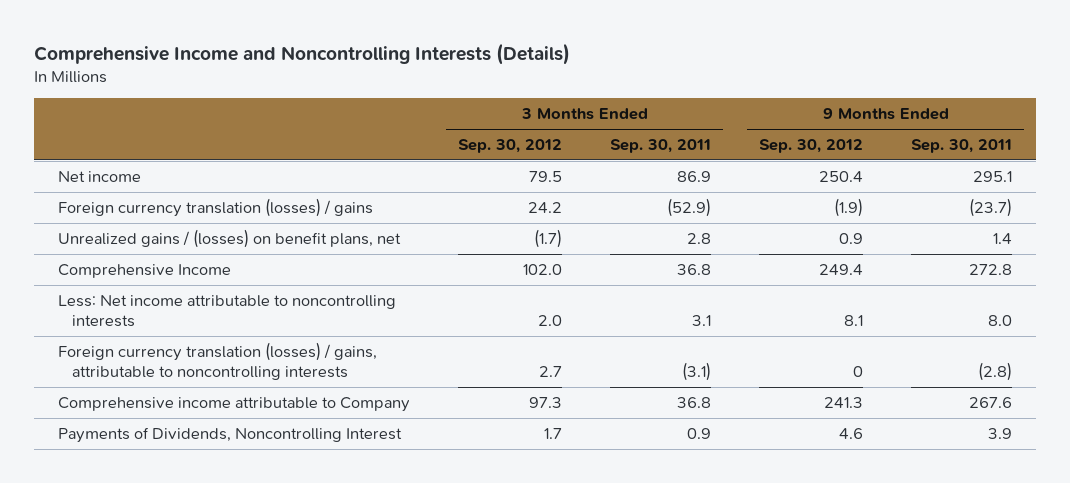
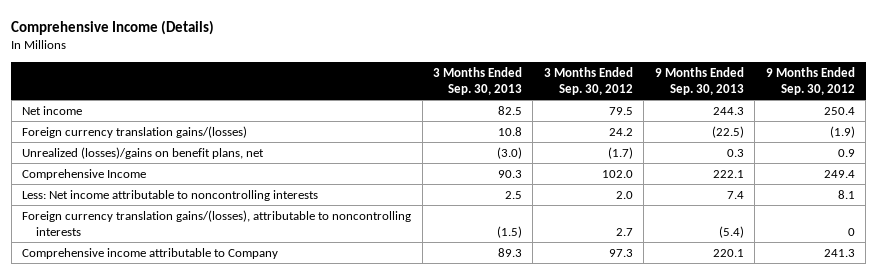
[34,42,571,65] Comprehensive Income and Noncontrolling Interests (Details) -> [11,19,215,35] Comprehensive Income (Details)
[610,138,712,153] Sep. 30, 2011 -> none
[911,138,1013,153] Sep. 30, 2011 -> none
none -> [433,67,523,96] 3 Months Ended Sep. 30, 2013
none -> [654,67,744,96] 9 Months Ended Sep. 30, 2013
[58,197,374,217] Foreign currency translation (losses) / gains -> [22,125,248,138] Foreign currency translation gains/(losses)
[58,228,402,248] Unrealized gains / (losses) on benefit plans, net -> [22,146,265,159] Unrealized (losses)/gains on benefit plans, net
[58,341,378,381] Foreign currency translation (losses) / gains, attributable to noncontrolling interests -> [22,209,412,236] Foreign currency translation gains/(losses), attributable to noncontrolling interests
[58,426,403,443] Payments of Dividends, Noncontrolling Interest -> none

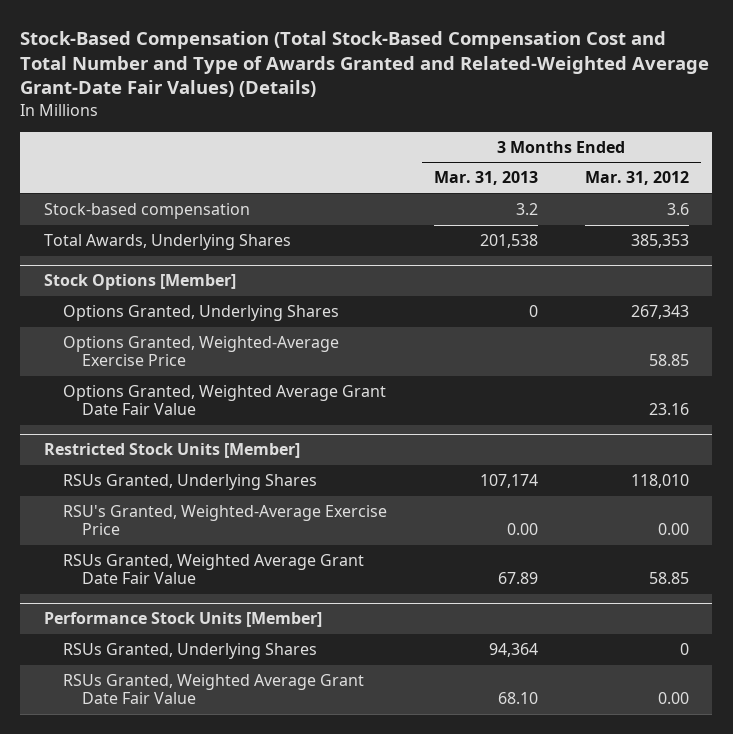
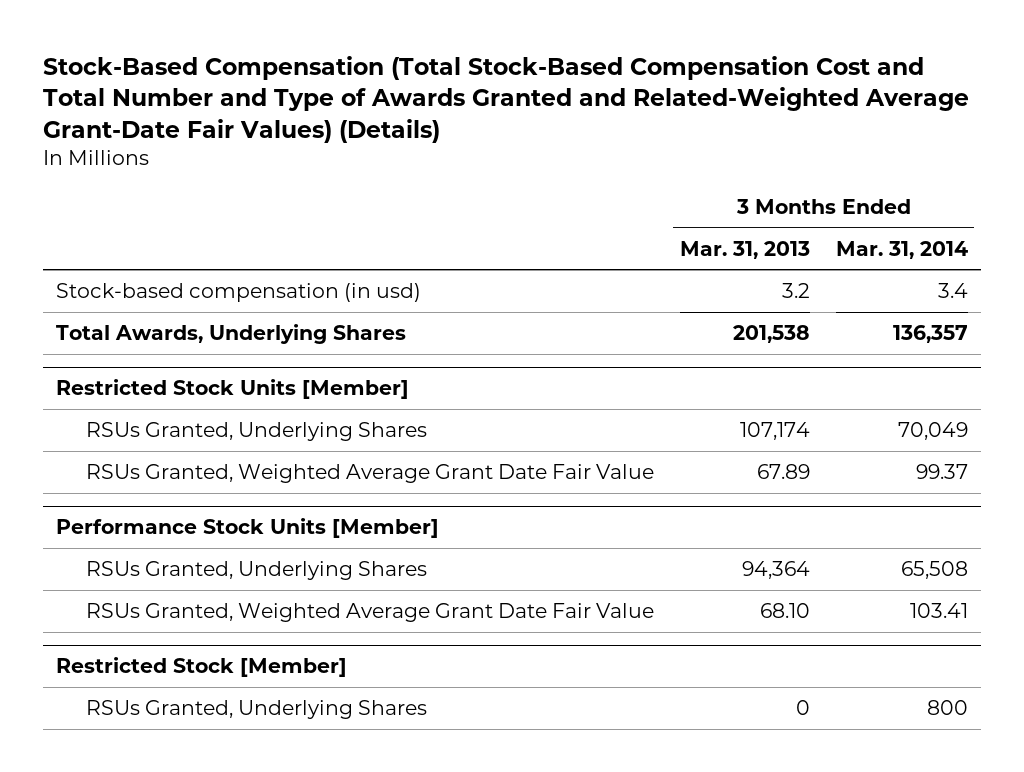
[584,171,689,186] Mar. 31, 2012 -> none
none -> [835,240,968,259] Mar. 31, 2014
[43,203,250,220] Stock-based compensation -> [56,283,422,303] Stock-based compensation (in usd)
[43,274,236,291] Stock Options [Member] -> none
[62,305,339,322] Options Granted, Underlying Shares -> none
[62,336,339,367] Options Granted, Weighted-Average Exercise Price -> none
[62,385,386,416] Options Granted, Weighted Average Grant Date Fair Value -> none
[62,505,387,536] RSU's Granted, Weighted-Average Exercise Price -> none
none -> [56,657,348,678] Restricted Stock [Member]
none -> [85,700,427,720] RSUs Granted, Underlying Shares

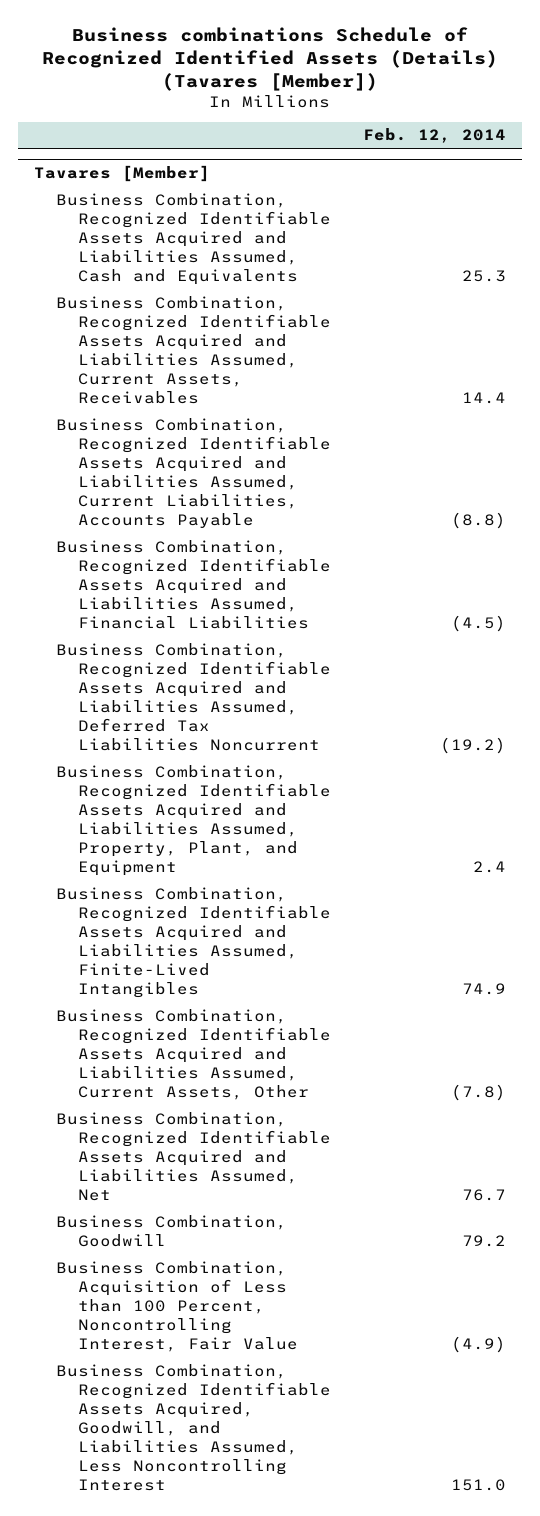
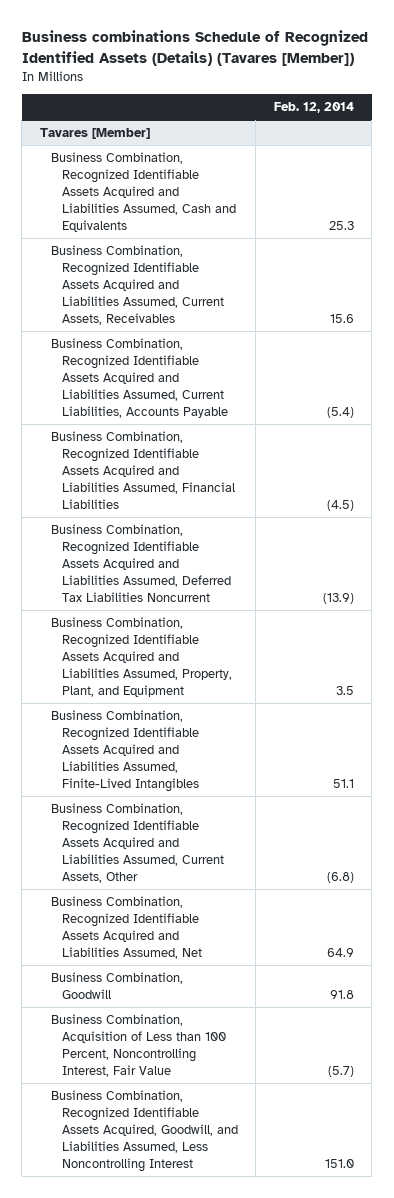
[461,391,506,404] 14.4 -> [329,313,354,323] 15.6
[450,511,506,529] (8.8) -> [326,406,354,418] (5.4)
[439,736,506,754] (19.2) -> [322,592,354,604] (13.9)
[472,860,506,873] 2.4 -> [335,685,354,695] 3.5
[461,982,506,995] 74.9 -> [332,778,354,788] 51.1
[450,1083,506,1101] (7.8) -> [326,871,354,883] (6.8)
[461,1188,506,1201] 76.7 -> [326,947,354,957] 64.9
[461,1234,506,1247] 79.2 -> [329,990,354,1000] 91.8
[450,1335,506,1353] (4.9) -> [327,1065,354,1077] (5.7)

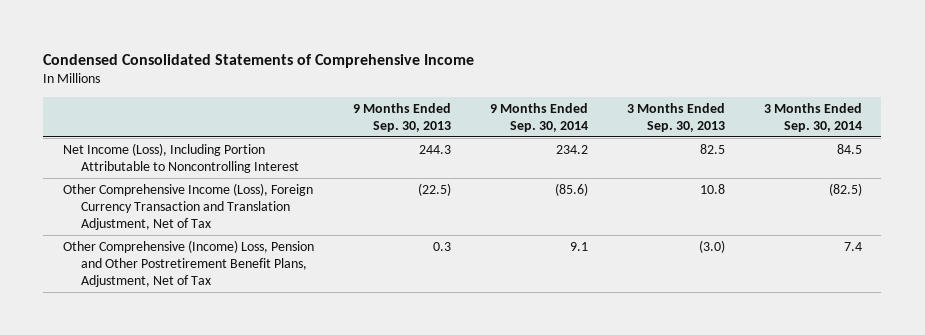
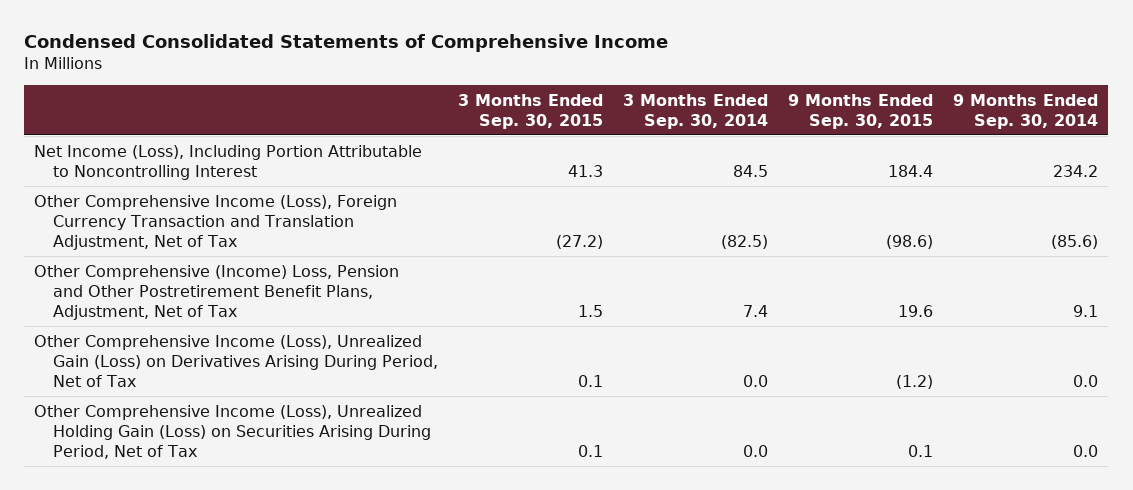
[352,102,451,132] 9 Months Ended Sep. 30, 2013 -> none
[626,102,725,132] 3 Months Ended Sep. 30, 2013 -> none
none -> [458,93,604,129] 3 Months Ended Sep. 30, 2015
none -> [788,93,934,129] 9 Months Ended Sep. 30, 2015
none -> [34,334,438,387] Other Comprehensive Income (Loss), Unrealized Gain (Loss) on Derivatives Arising During Period, Net of Tax
none -> [34,404,431,459] Other Comprehensive Income (Loss), Unrealized Holding Gain (Loss) on Securities Arising During Period, Net of Tax

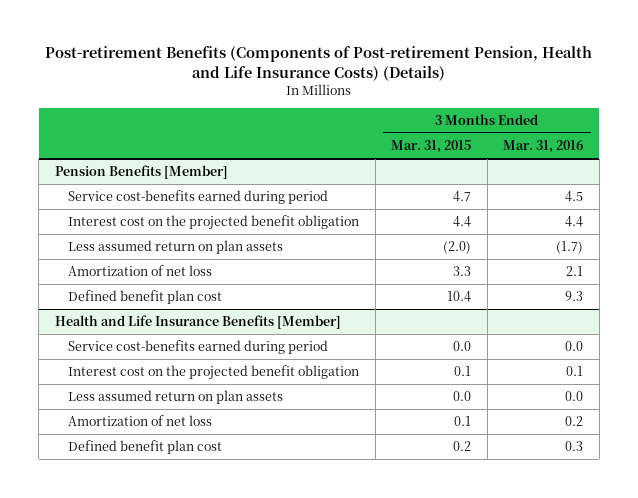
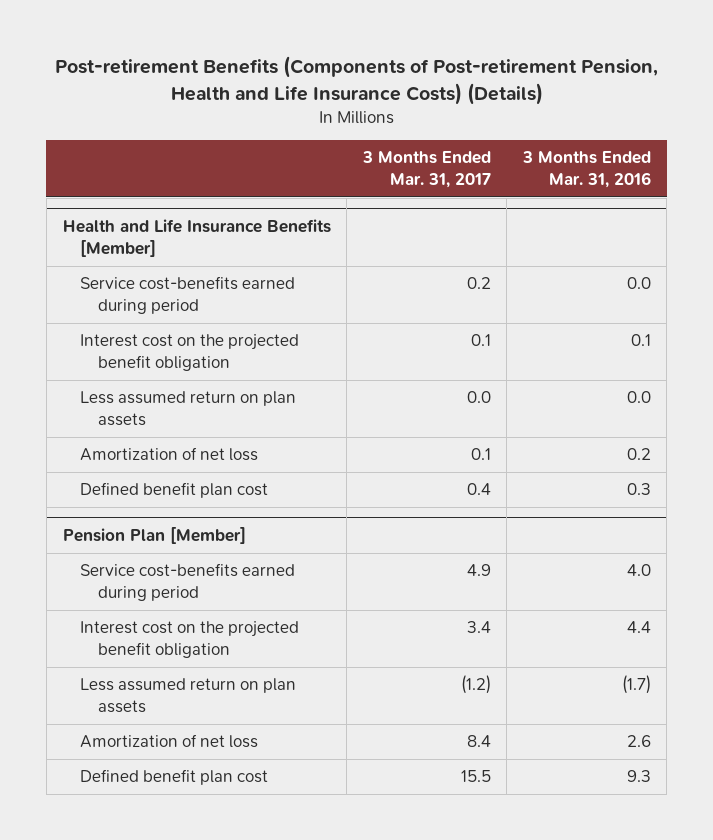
[391,140,472,154] Mar. 31, 2015 -> none
none -> [361,151,491,189] 3 Months Ended Mar. 31, 2017
[54,165,228,180] Pension Benefits [Member] -> none
[68,190,329,205] Service cost-benefits earned during period -> none
[68,215,360,231] Interest cost on the projected benefit obligation -> none
[68,240,284,255] Less assumed return on plan assets -> none
[68,265,213,277] Amortization of net loss -> none
[68,290,223,305] Defined benefit plan cost -> none
none -> [62,527,246,545] Pension Plan [Member]
none -> [80,563,296,602] Service cost-benefits earned during period
none -> [80,621,300,659] Interest cost on the projected benefit obligation
none -> [80,678,297,714] Less assumed return on plan assets
none -> [80,734,259,749] Amortization of net loss
none -> [80,769,269,786] Defined benefit plan cost

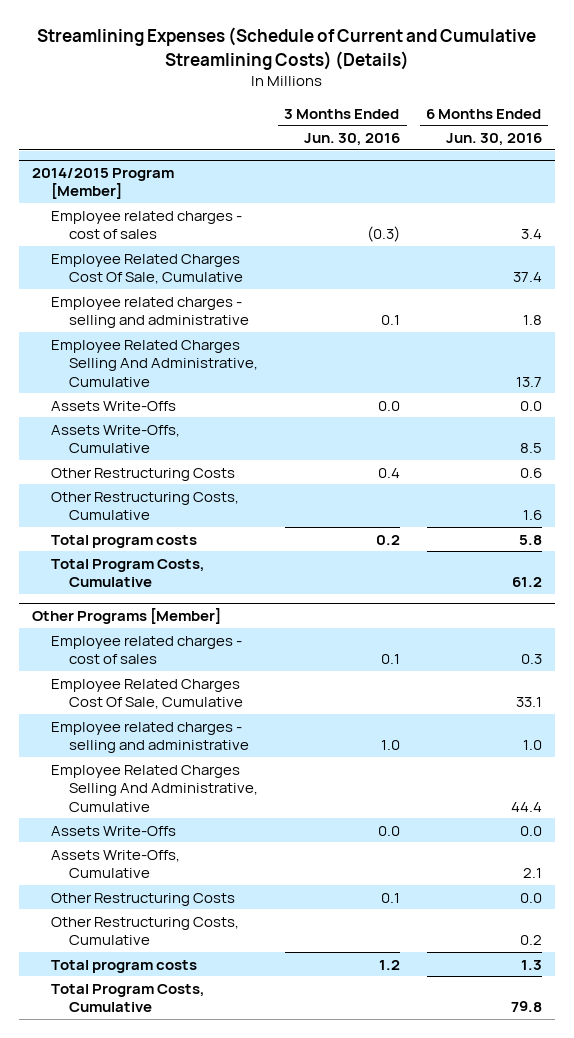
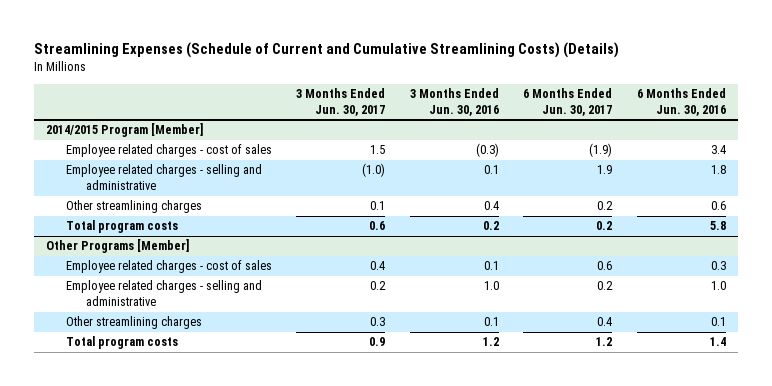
none -> [296,88,386,117] 3 Months Ended Jun. 30, 2017
none -> [523,88,613,117] 6 Months Ended Jun. 30, 2017
[50,253,244,285] Employee Related Charges Cost Of Sale, Cumulative -> none
[50,339,259,387] Employee Related Charges Selling And Administrative, Cumulative -> none
[50,400,176,411] Assets Write-Offs -> none
[50,424,180,454] Assets Write-Offs, Cumulative -> none
[50,491,239,521] Other Restructuring Costs, Cumulative -> none
[50,467,235,481] Other Restructuring Costs -> [65,200,202,214] Other streamlining charges
[50,558,205,588] Total Program Costs, Cumulative -> none
[50,678,244,710] Employee Related Charges Cost Of Sale, Cumulative -> none
[50,764,259,812] Employee Related Charges Selling And Administrative, Cumulative -> none
[50,825,176,836] Assets Write-Offs -> none
[50,849,180,879] Assets Write-Offs, Cumulative -> none
[50,916,239,946] Other Restructuring Costs, Cumulative -> none
[50,983,205,1013] Total Program Costs, Cumulative -> none
[50,892,235,906] Other Restructuring Costs -> [65,316,202,330] Other streamlining charges
[519,892,542,903] 0.0 -> [710,317,726,327] 0.1
[520,959,542,970] 1.3 -> [709,337,726,347] 1.4

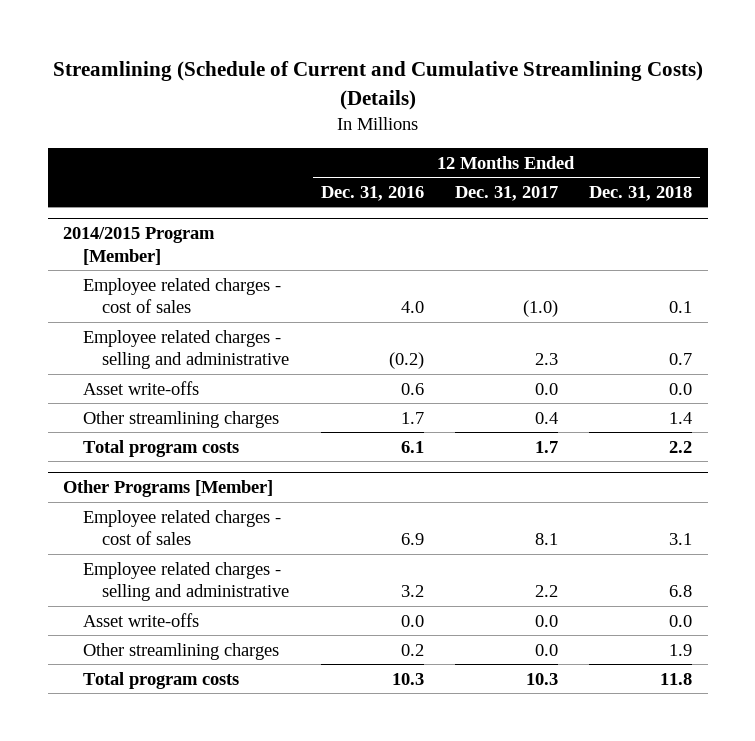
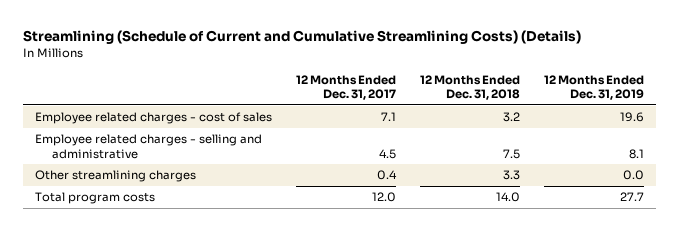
[320,185,424,201] Dec. 31, 2016 -> none
none -> [544,74,645,101] 12 Months Ended Dec. 31, 2019
[63,226,216,265] 2014/2015 Program [Member] -> none
[82,380,199,395] Asset write-offs -> none
[63,479,274,497] Other Programs [Member] -> none
[82,509,281,546] Employee related charges - cost of sales -> none
[82,561,290,602] Employee related charges - selling and administrative -> none
[82,612,199,627] Asset write-offs -> none
[82,642,279,660] Other streamlining charges -> none
[82,671,239,689] Total program costs -> none
[522,300,558,318] (1.0) -> [381,112,397,122] 7.1
[668,301,692,314] 0.1 -> [503,112,521,123] 3.2
[534,353,558,366] 2.3 -> [379,148,397,159] 4.5
[668,353,692,366] 0.7 -> [503,148,521,159] 7.5
[668,411,692,424] 1.4 -> [503,170,521,181] 3.3
[534,440,558,453] 1.7 -> [372,192,397,203] 12.0
[668,440,692,453] 2.2 -> [496,192,521,203] 14.0

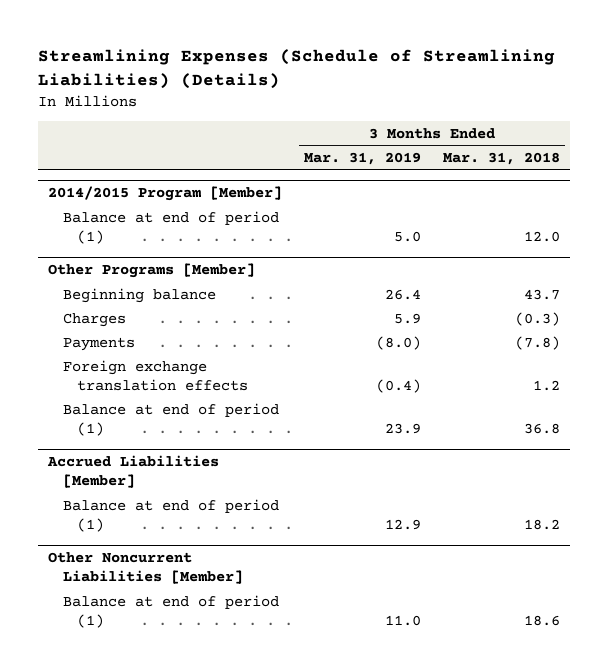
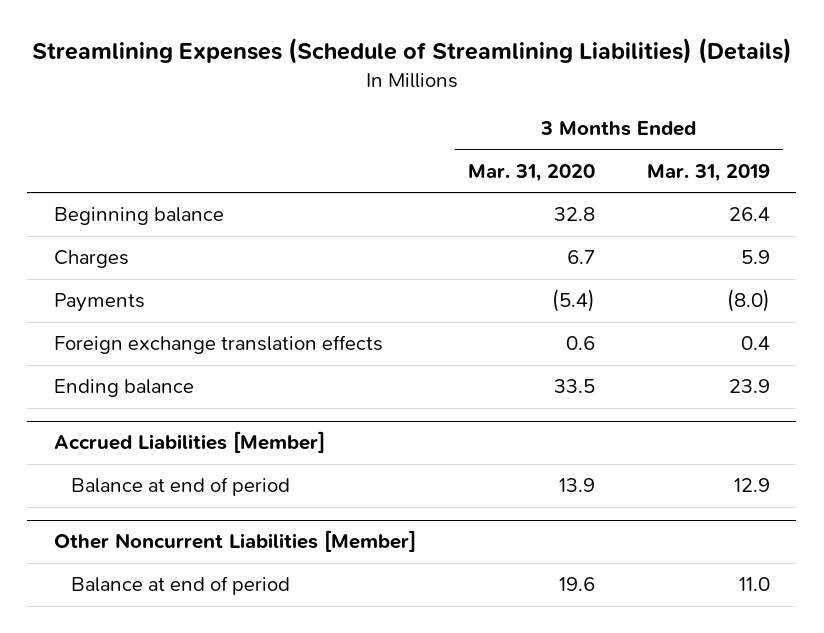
[442,152,560,166] Mar. 31, 2018 -> none
none -> [467,163,595,182] Mar. 31, 2020
[48,186,283,202] 2014/2015 Program [Member] -> none
[62,210,279,244] Balance at end of period (1) -> none
[48,263,256,279] Other Programs [Member] -> none
[376,378,422,393] (0.4) -> [741,336,771,351] 0.4
[62,402,279,436] Balance at end of period (1) -> [53,379,194,398] Ending balance
[62,498,279,532] Balance at end of period (1) -> [71,477,291,497] Balance at end of period
[62,594,279,628] Balance at end of period (1) -> [71,576,291,596] Balance at end of period

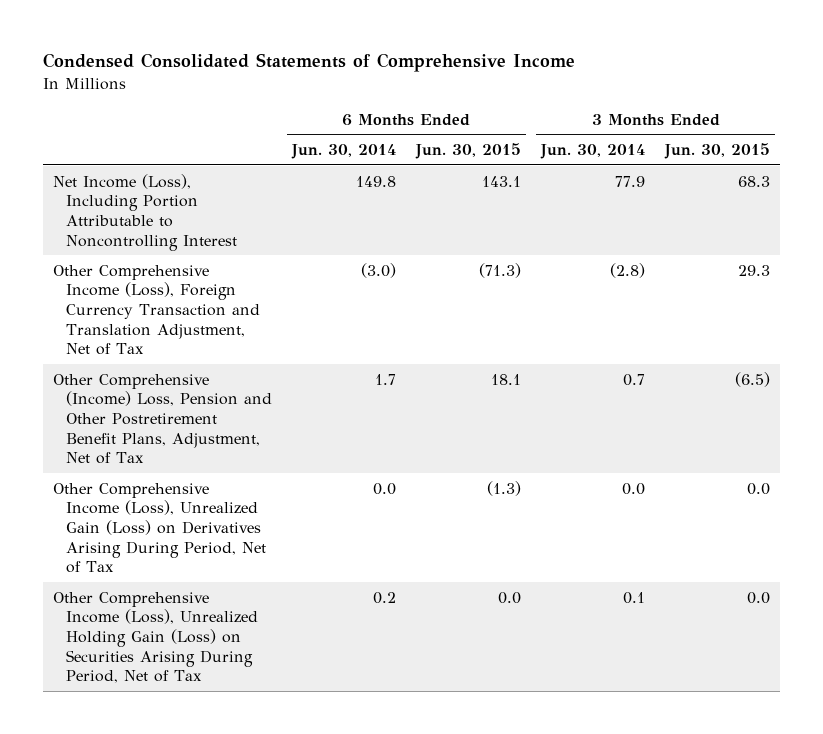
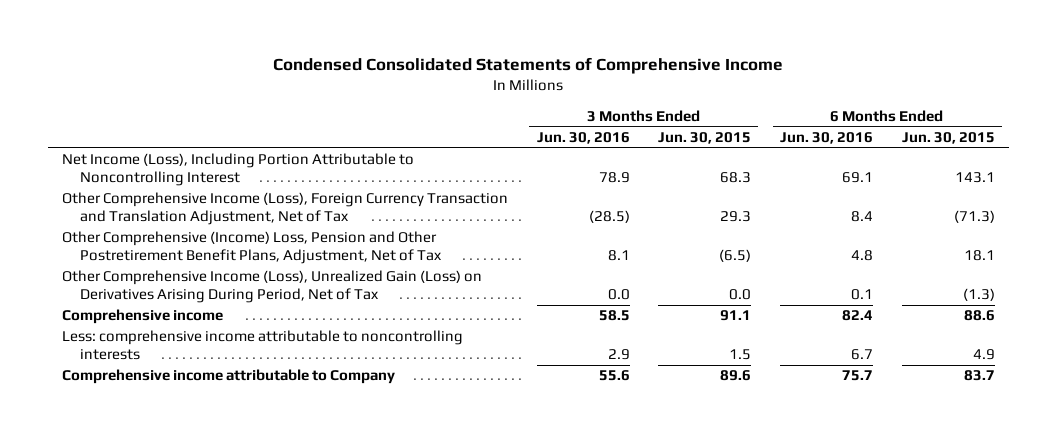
[290,144,396,160] Jun. 30, 2014 -> none
[540,144,646,160] Jun. 30, 2014 -> none
none -> [536,131,630,144] Jun. 30, 2016
none -> [779,131,873,144] Jun. 30, 2016
[52,591,258,684] Other Comprehensive Income (Loss), Unrealized Holding Gain (Loss) on Securities Arising During Period, Net of Tax -> none
none -> [61,309,223,325] Comprehensive income
none -> [61,330,463,361] Less: comprehensive income attributable to noncontrolling interests
none -> [61,369,395,385] Comprehensive income attributable to Company

